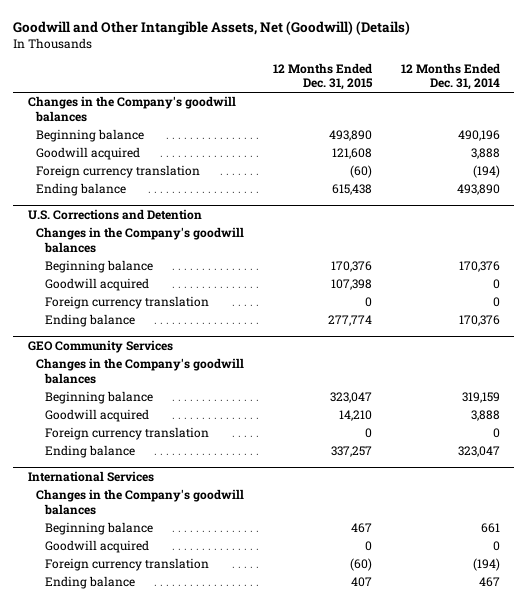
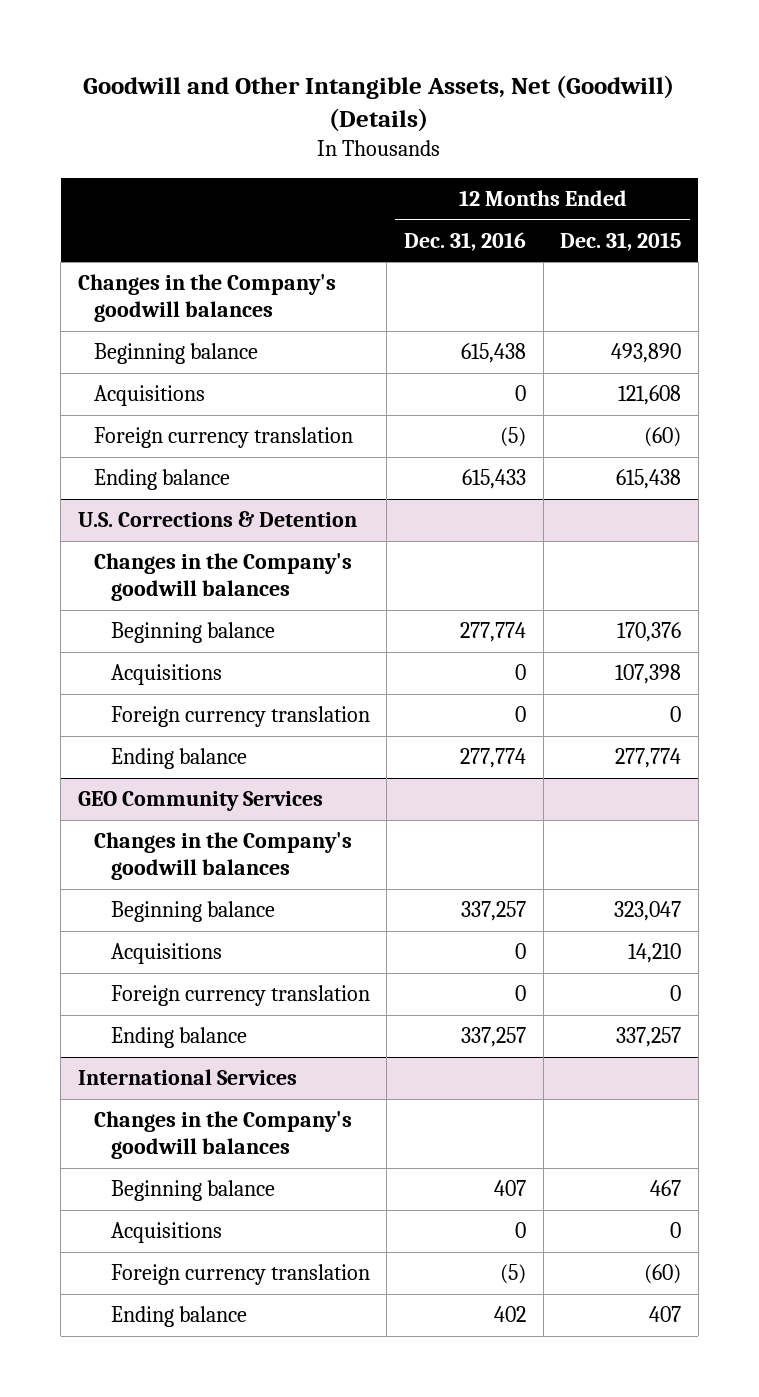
[400,63,500,91] 12 Months Ended Dec. 31, 2014 -> none
none -> [403,231,526,251] Dec. 31, 2016
[36,147,141,161] Goodwill acquired -> [94,385,206,407] Acquisitions
[27,208,202,220] U.S. Corrections and Detention -> [77,511,357,528] U.S. Corrections & Detention
[44,278,149,292] Goodwill acquired -> [110,664,222,686] Acquisitions
[44,409,149,423] Goodwill acquired -> [110,943,222,965] Acquisitions
[44,540,149,554] Goodwill acquired -> [110,1222,222,1244] Acquisitions

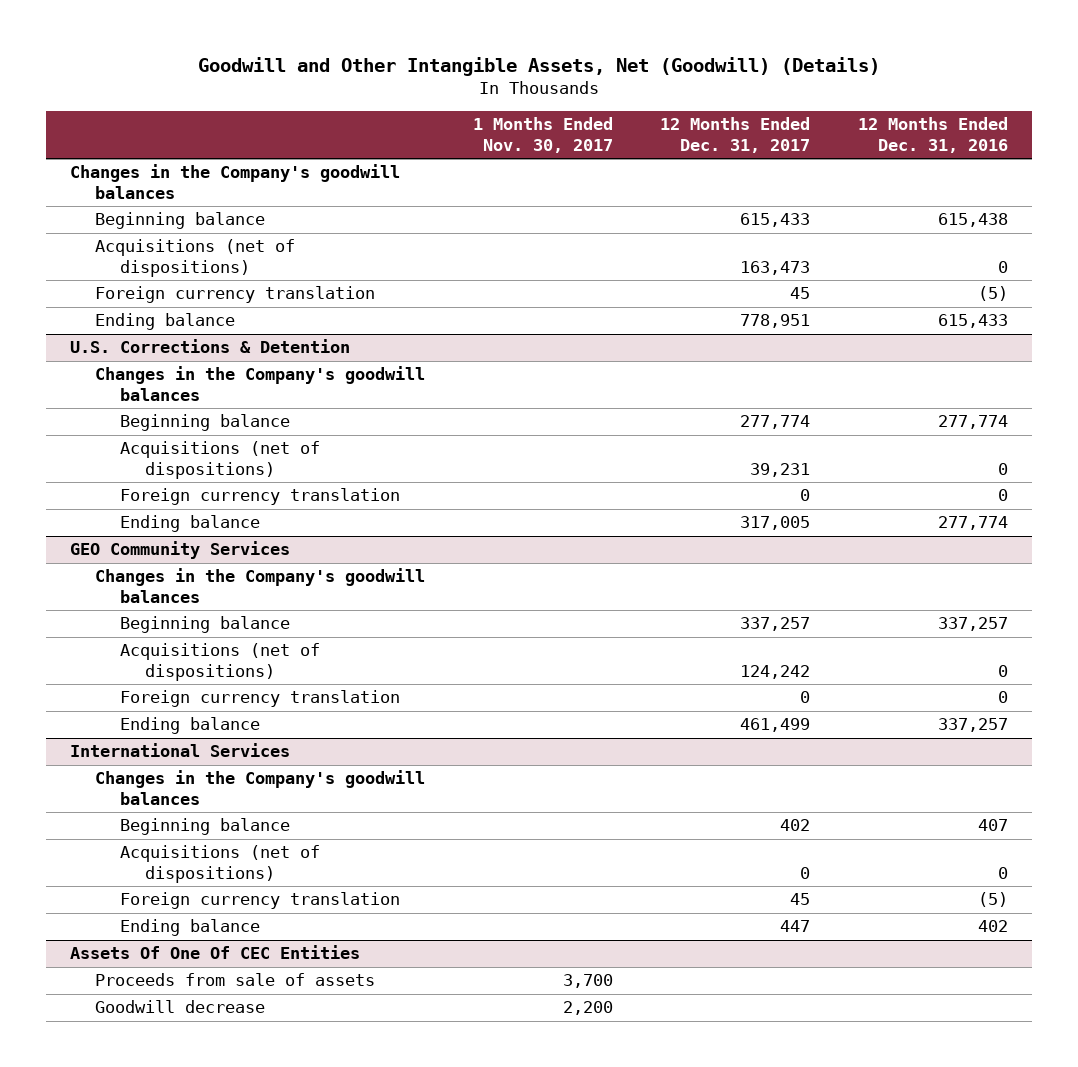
[560,231,682,251] Dec. 31, 2015 -> none
none -> [472,117,613,153] 1 Months Ended Nov. 30, 2017
none -> [660,117,811,153] 12 Months Ended Dec. 31, 2017
[94,385,206,407] Acquisitions -> [94,239,295,278] Acquisitions (net of dispositions)
[110,664,222,686] Acquisitions -> [120,441,321,480] Acquisitions (net of dispositions)
[110,943,222,965] Acquisitions -> [120,643,321,682] Acquisitions (net of dispositions)
[110,1222,222,1244] Acquisitions -> [120,845,321,884] Acquisitions (net of dispositions)
none -> [69,945,360,960] Assets Of One Of CEC Entities
none -> [94,973,375,987] Proceeds from sale of assets
none -> [94,1000,265,1014] Goodwill decrease

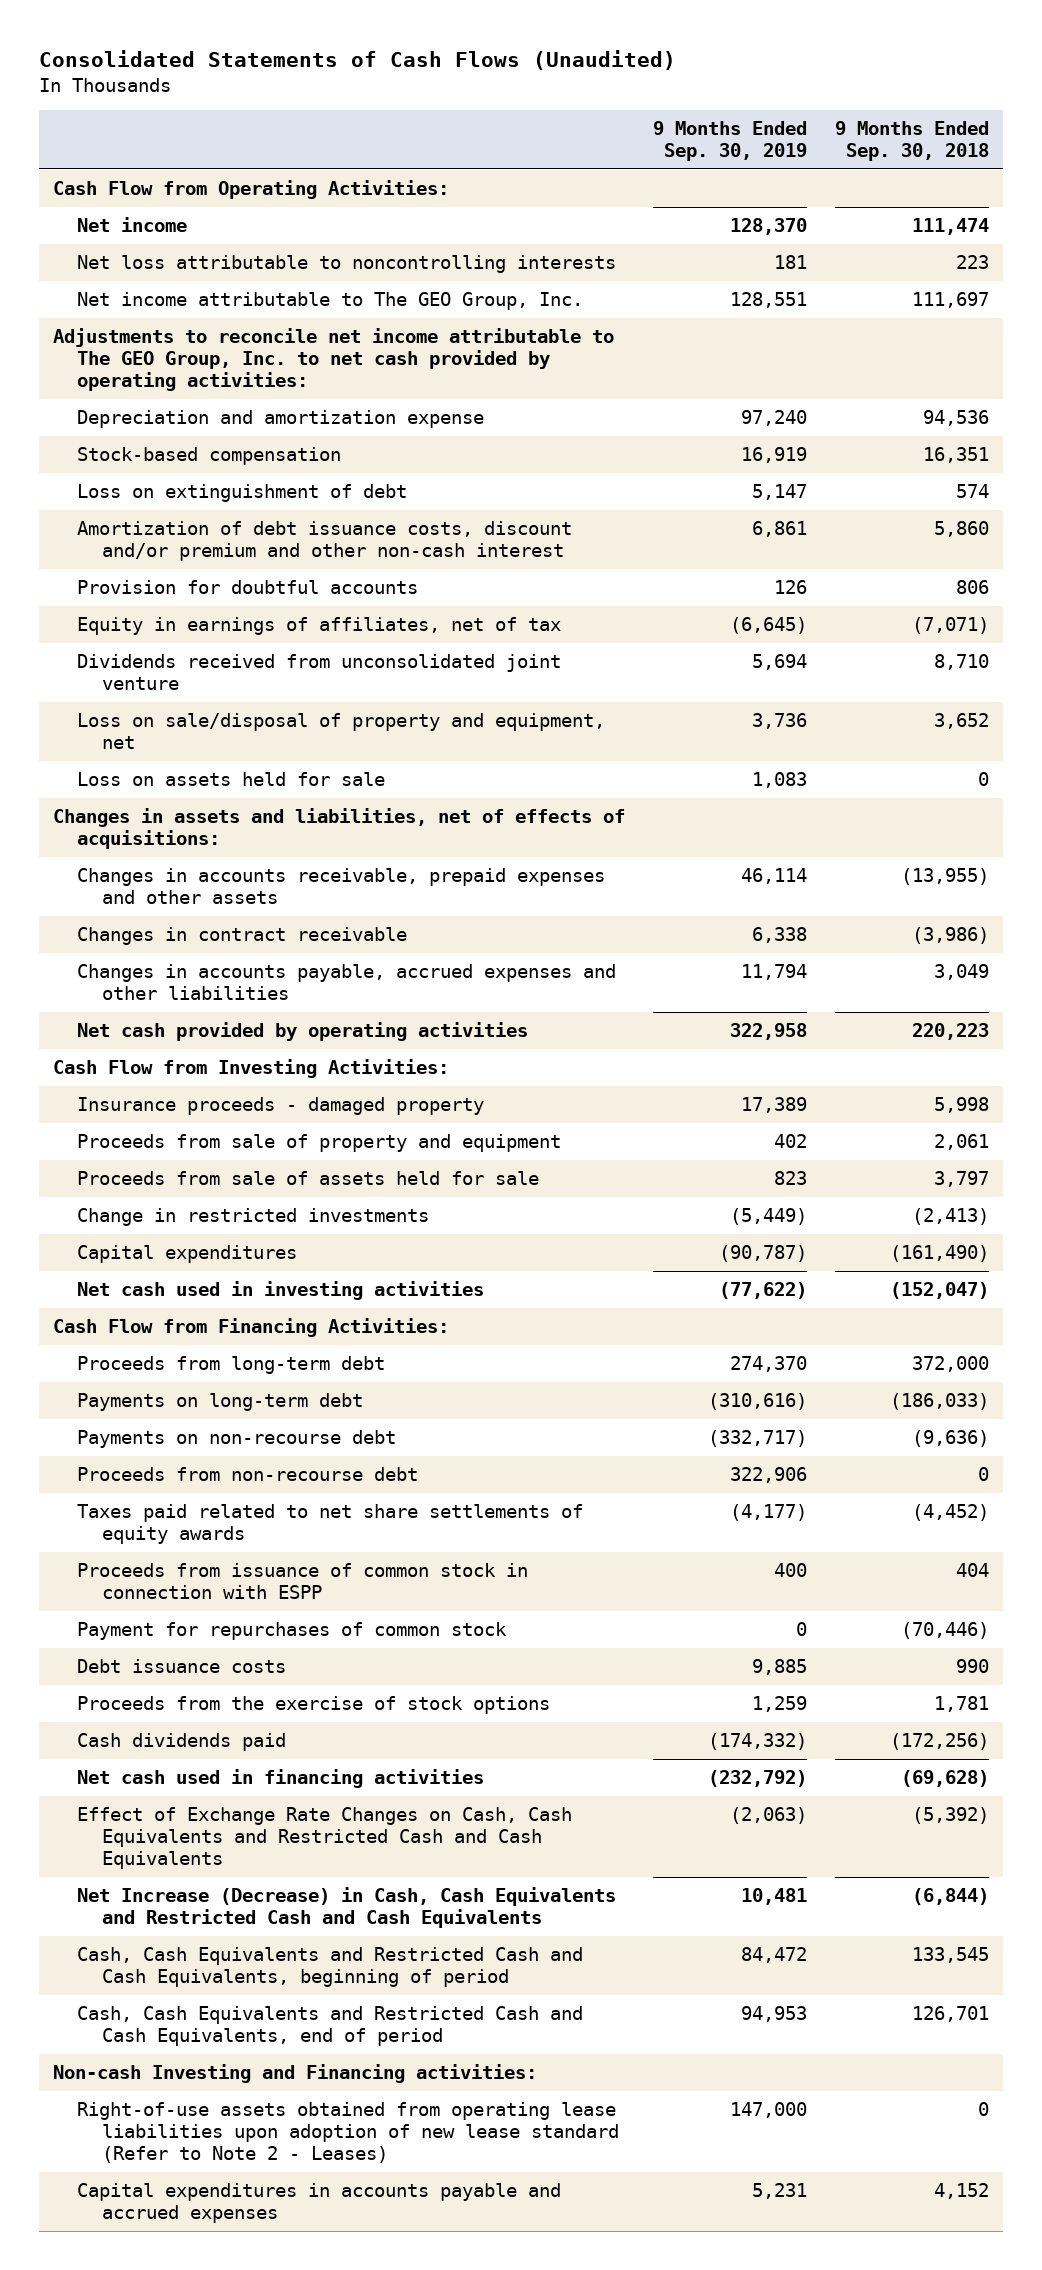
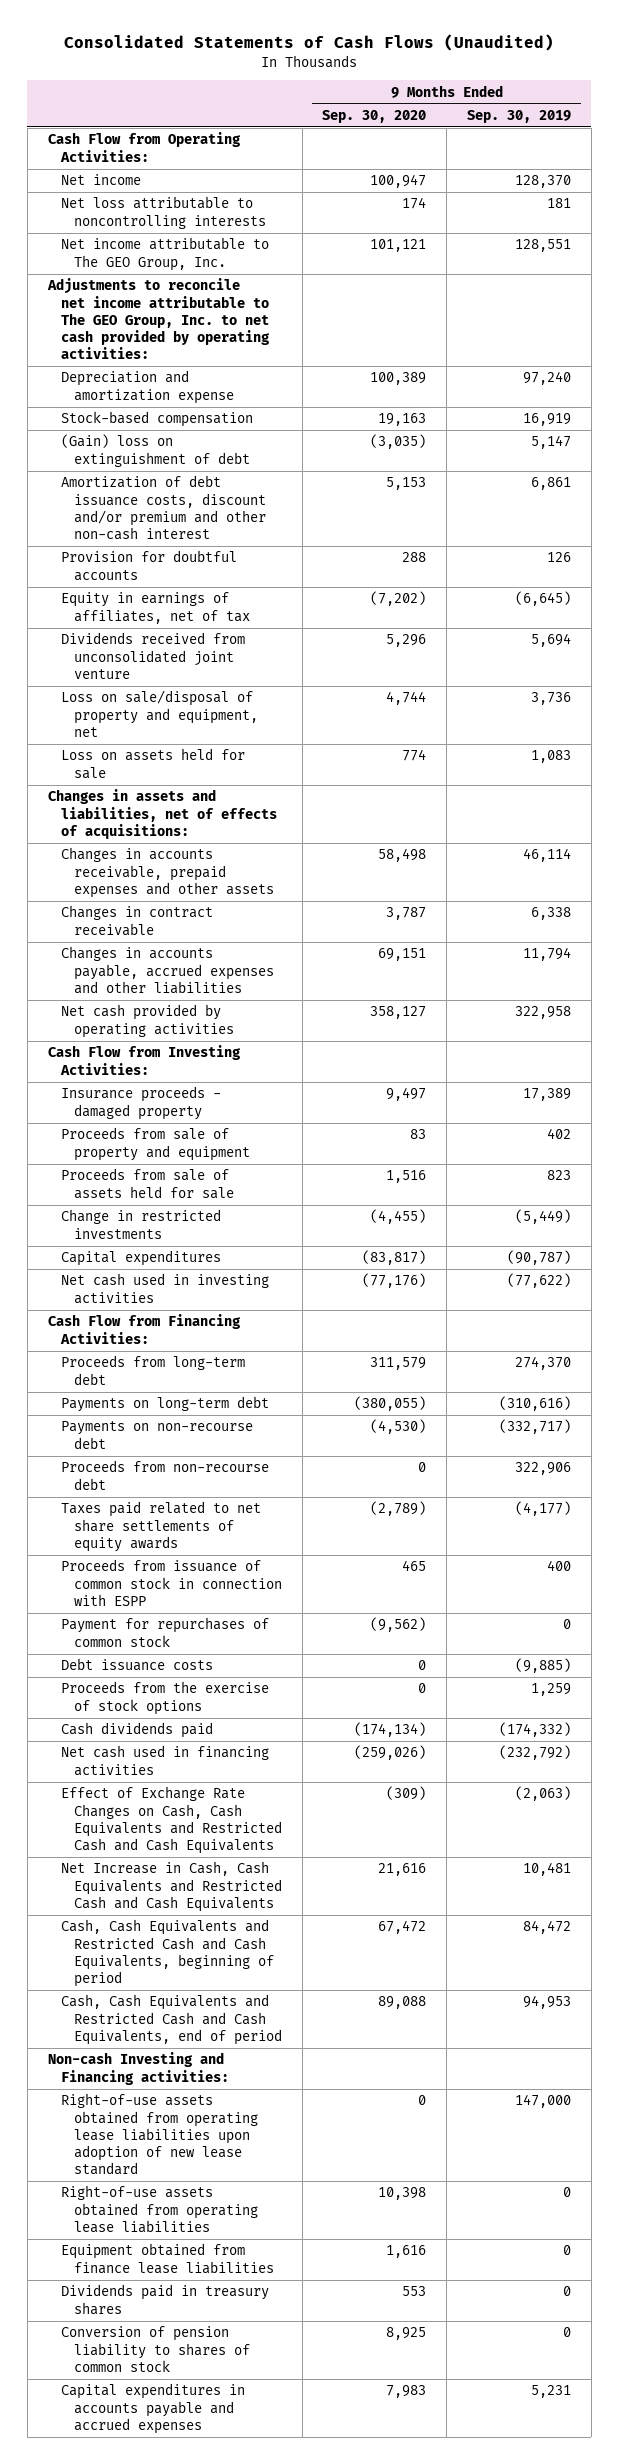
[835,120,990,162] 9 Months Ended Sep. 30, 2018 -> none
none -> [322,109,427,123] Sep. 30, 2020
[77,483,408,502] Loss on extinguishment of debt -> [60,434,250,467] (Gain) loss on extinguishment of debt
[751,1658,807,1675] 9,885 -> [515,1658,572,1674] (9,885)
[77,1886,617,1929] Net Increase (Decrease) in Cash, Cash Equivalents and Restricted Cash and Cash Equivalents -> [60,1861,282,1912] Net Increase in Cash, Cash Equivalents and Restricted Cash and Cash Equivalents
[77,2101,620,2164] Right-of-use assets obtained from operating lease liabilities upon adoption of new lease standard (Refer to Note 2 - Leases) -> [60,2093,258,2176] Right-of-use assets obtained from operating lease liabilities upon adoption of new lease standard
none -> [60,2185,258,2233] Right-of-use assets obtained from operating lease liabilities
none -> [60,2243,274,2274] Equipment obtained from finance lease liabilities
none -> [60,2284,269,2315] Dividends paid in treasury shares
none -> [60,2326,250,2372] Conversion of pension liability to shares of common stock

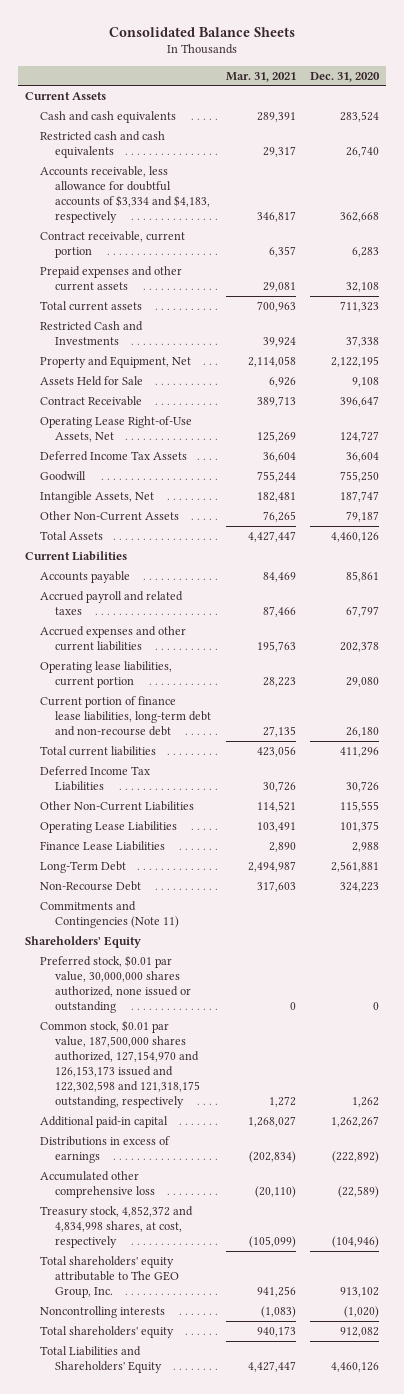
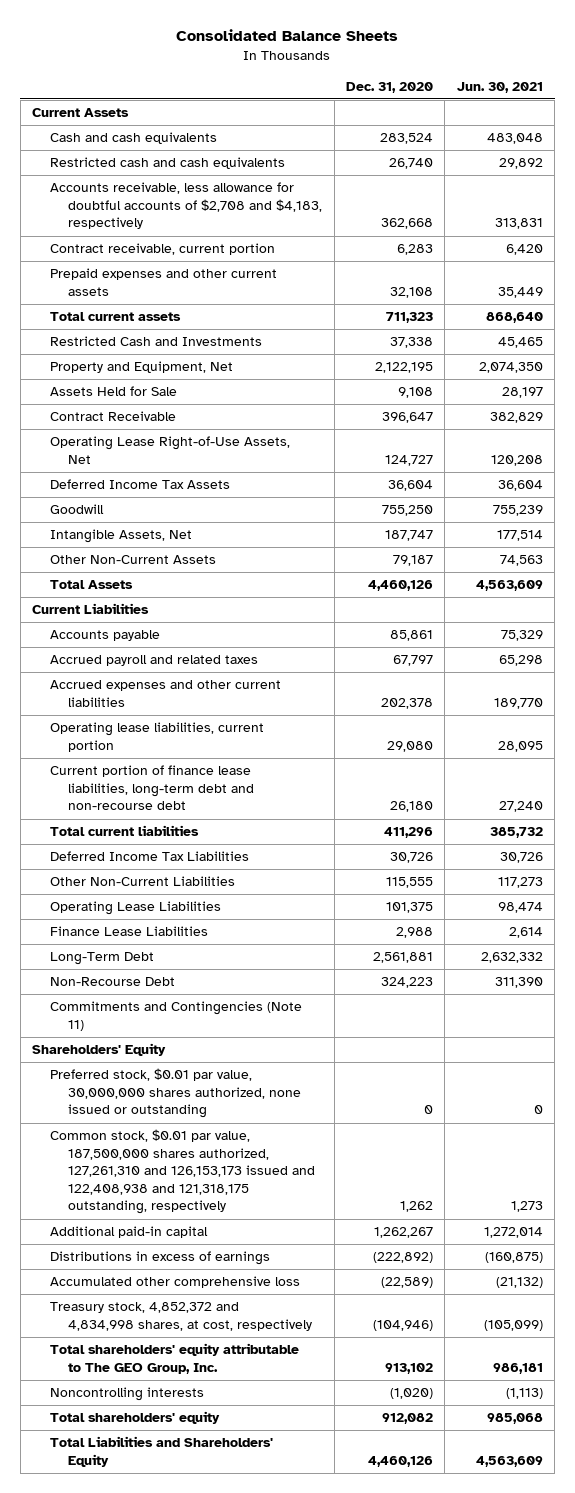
[225,71,296,82] Mar. 31, 2021 -> none
none -> [456,81,543,93] Jun. 30, 2021
[39,165,211,223] Accounts receivable, less allowance for doubtful accounts of $3,334 and $4,183, respectively -> [50,182,323,230] Accounts receivable, less allowance for doubtful accounts of $2,708 and $4,183, respectively
[39,1019,201,1109] Common stock, $0.01 par value, 187,500,000 shares authorized, 127,154,970 and 126,153,173 issued and 122,302,598 and 121,318,175 outstanding, respectively -> [50,1129,316,1215] Common stock, $0.01 par value, 187,500,000 shares authorized, 127,261,310 and 126,153,173 issued and 122,408,938 and 121,318,175 outstanding, respectively

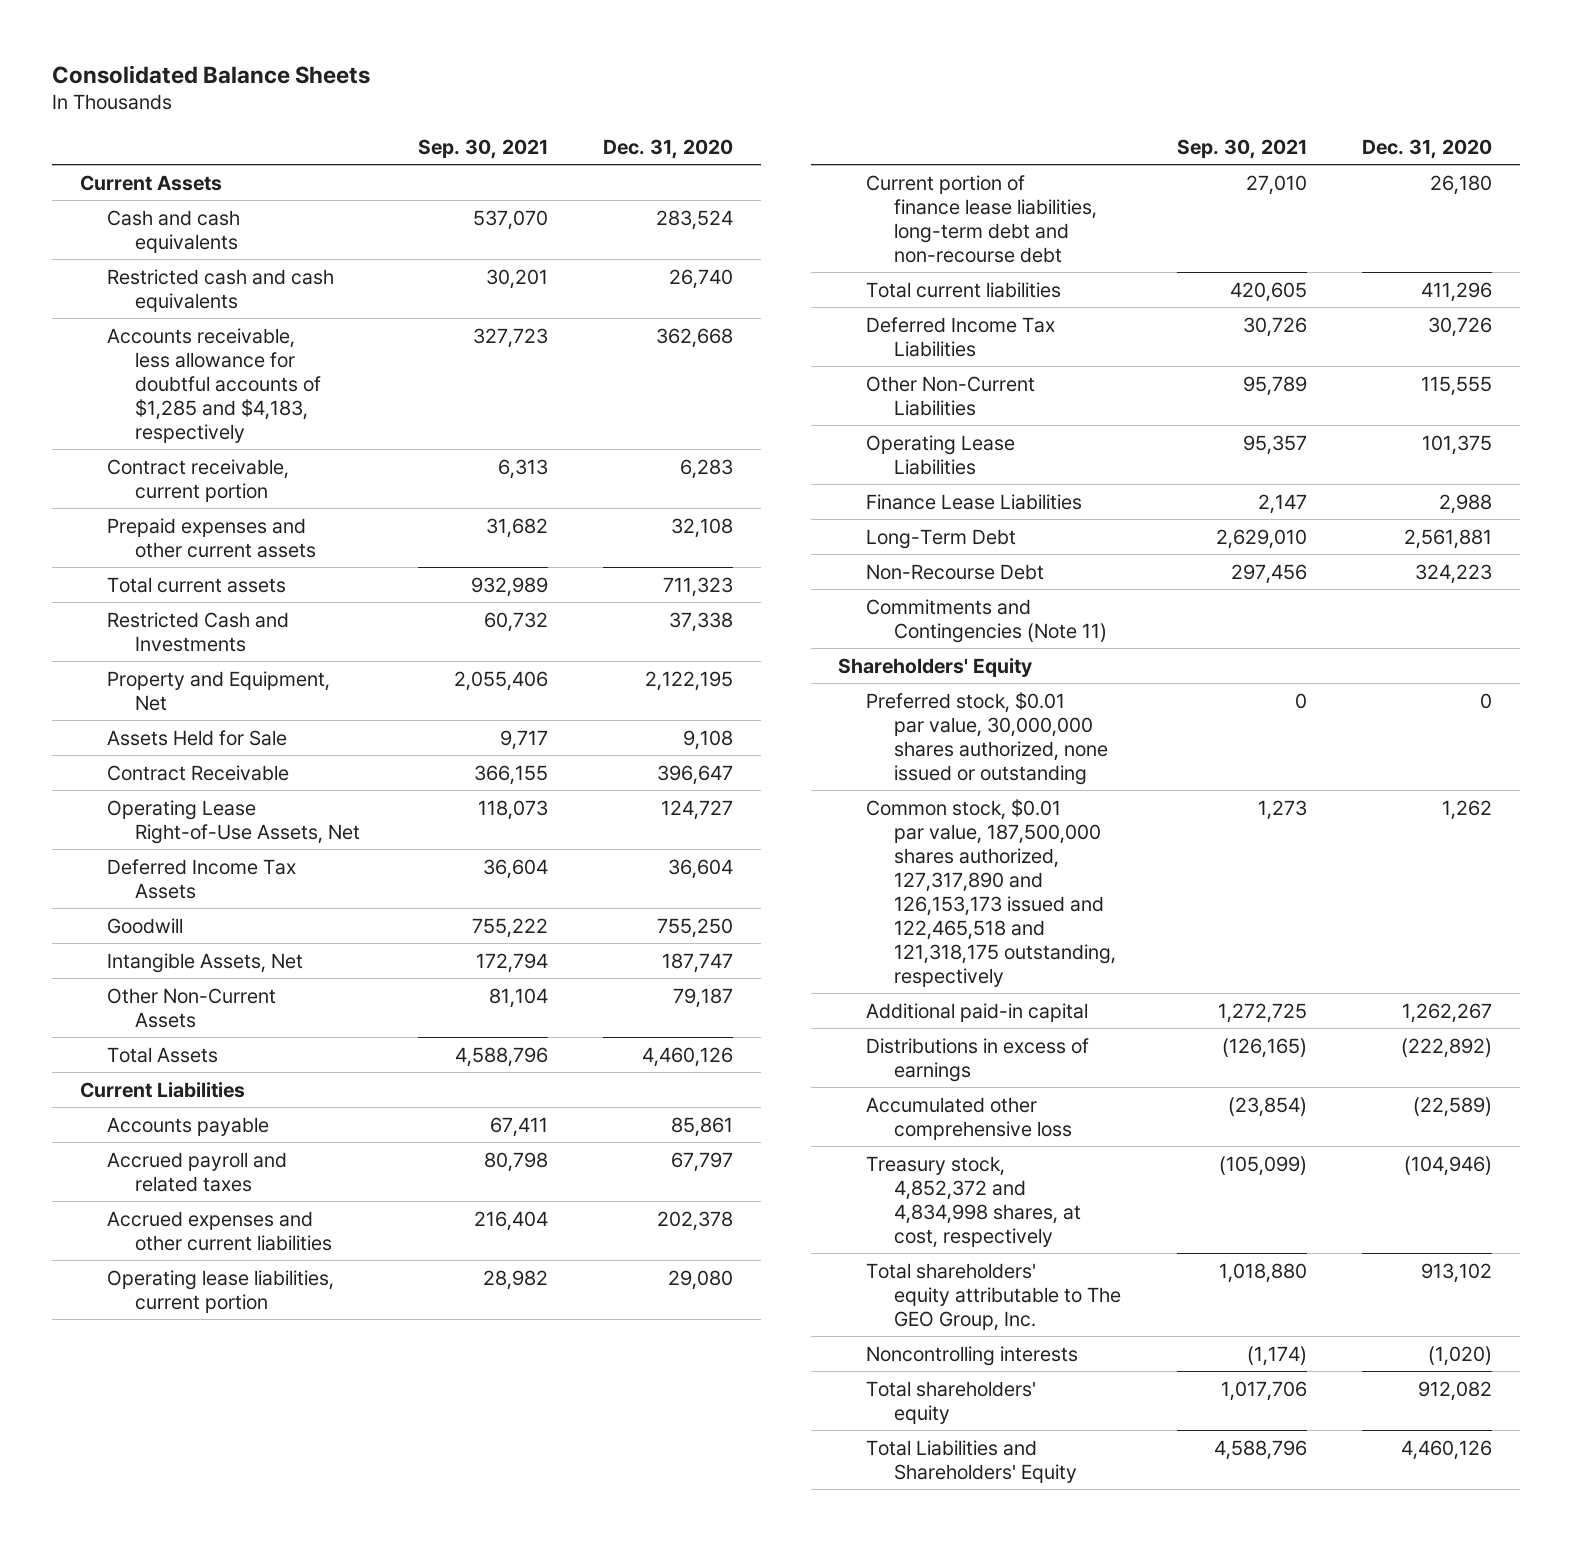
[456,81,543,93] Jun. 30, 2021 -> none
none -> [417,138,548,159] Sep. 30, 2021
[50,182,323,230] Accounts receivable, less allowance for doubtful accounts of $2,708 and $4,183, respectively -> [107,327,322,443] Accounts receivable, less allowance for doubtful accounts of $1,285 and $4,183, respectively
[50,1129,316,1215] Common stock, $0.01 par value, 187,500,000 shares authorized, 127,261,310 and 126,153,173 issued and 122,408,938 and 121,318,175 outstanding, respectively -> [866,798,1117,987] Common stock, $0.01 par value, 187,500,000 shares authorized, 127,317,890 and 126,153,173 issued and 122,465,518 and 121,318,175 outstanding, respectively

